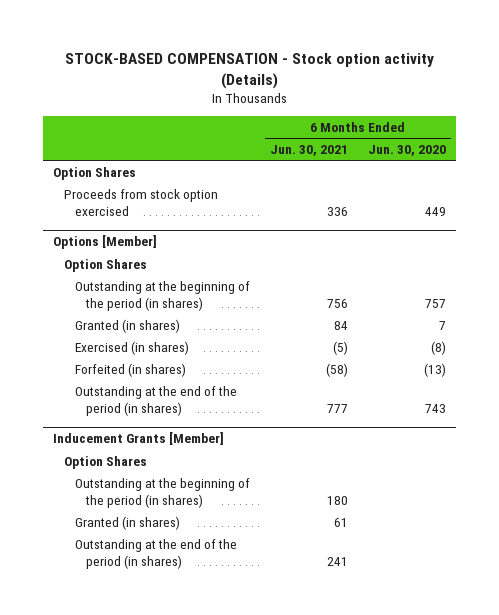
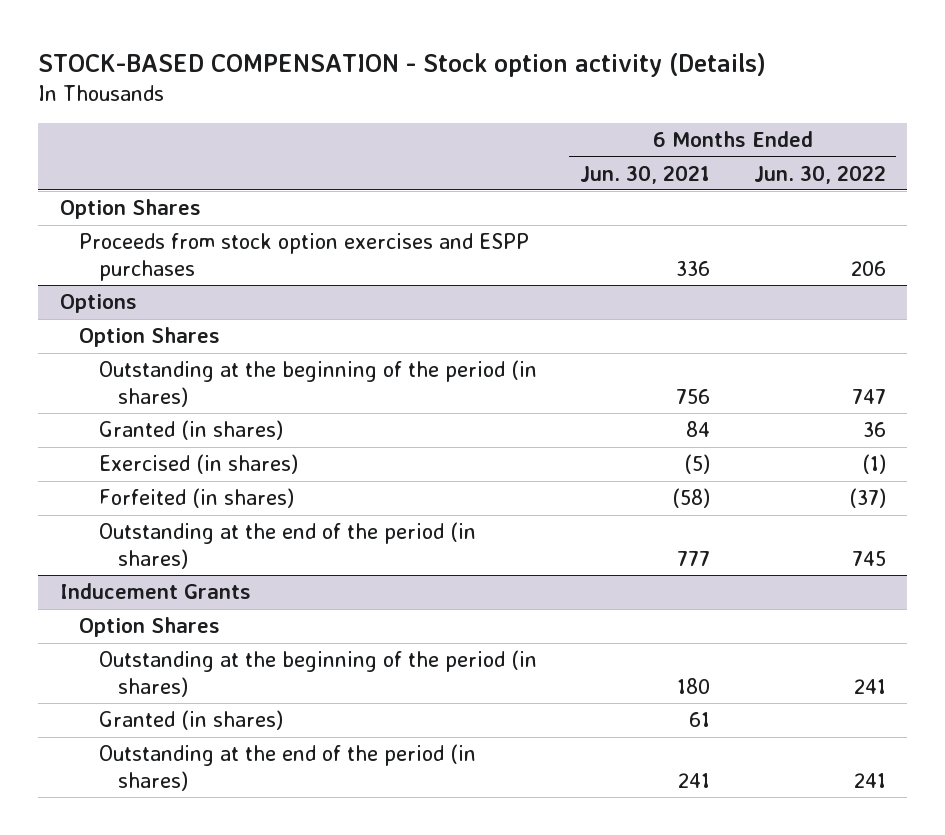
[367,144,446,156] Jun. 30, 2020 -> none
none -> [753,164,886,184] Jun. 30, 2022
[64,188,219,216] Proceeds from stock option exercised -> [79,233,530,281] Proceeds from stock option exercises and ESPP purchases
[53,235,158,250] Options [Member] -> [59,294,137,314] Options
[53,432,225,446] Inducement Grants [Member] -> [59,583,251,600] Inducement Grants

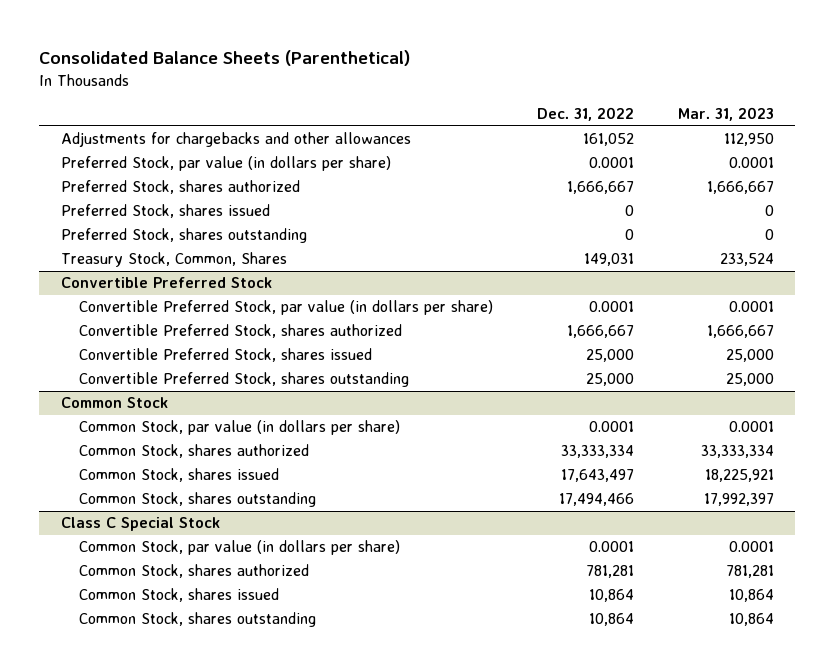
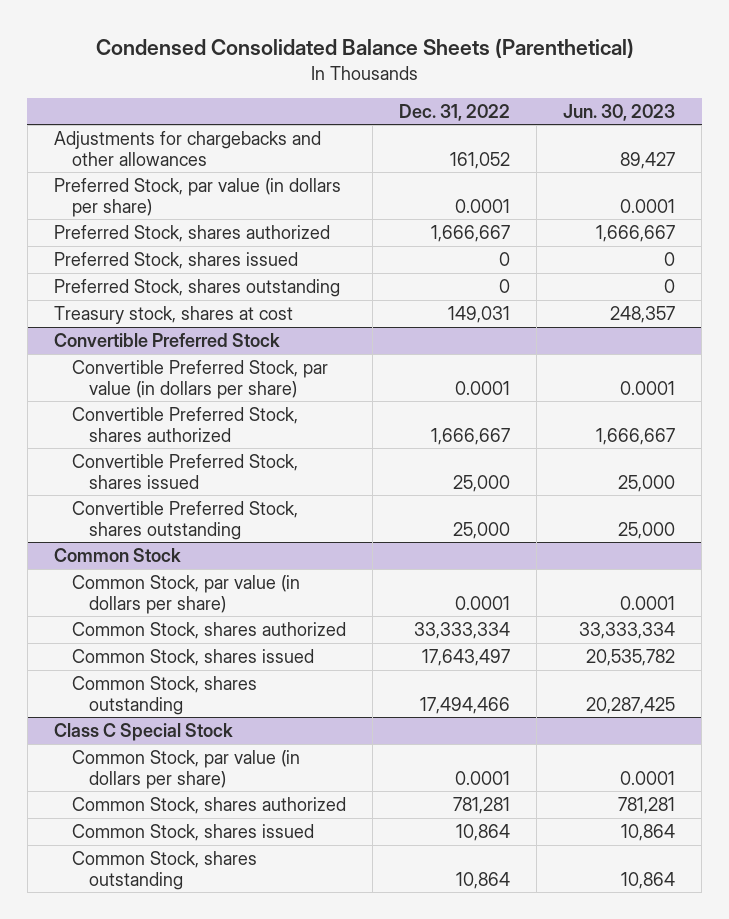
[39,50,411,67] Consolidated Balance Sheets (Parenthetical) -> [95,38,634,59] Condensed Consolidated Balance Sheets (Parenthetical)
[677,107,774,122] Mar. 31, 2023 -> none
none -> [563,103,676,121] Jun. 30, 2023
[61,252,288,268] Treasury Stock, Common, Shares -> [53,305,293,324] Treasury stock, shares at cost

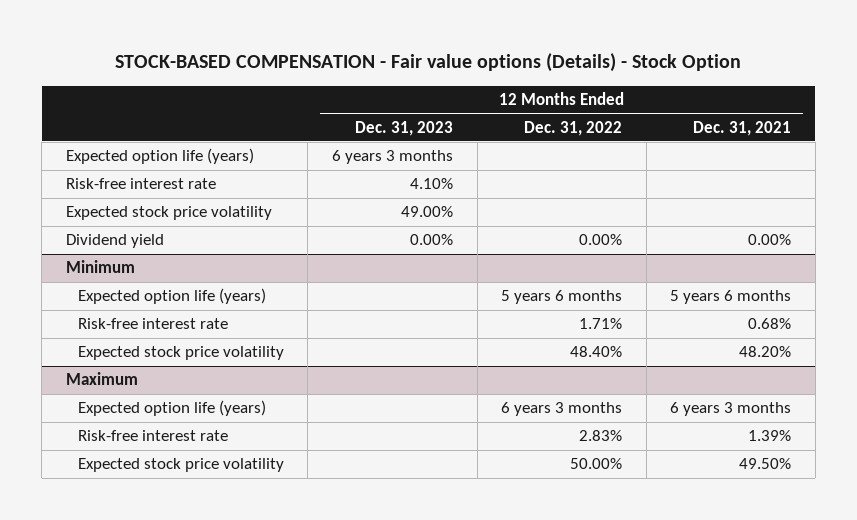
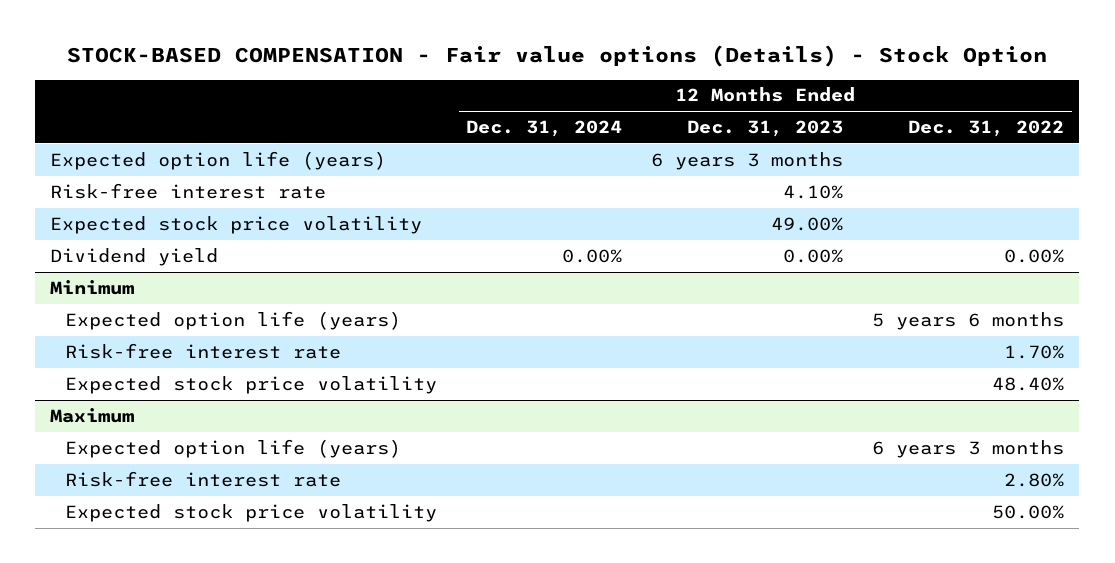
[693,120,792,136] Dec. 31, 2021 -> none
none -> [465,120,622,138] Dec. 31, 2024
[579,318,623,330] 1.71% -> [1004,344,1065,359] 1.70%
[579,430,623,442] 2.83% -> [1004,472,1065,487] 2.80%

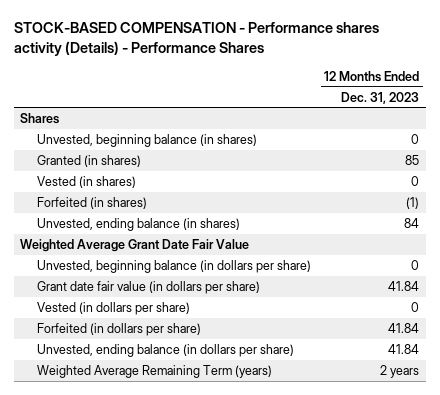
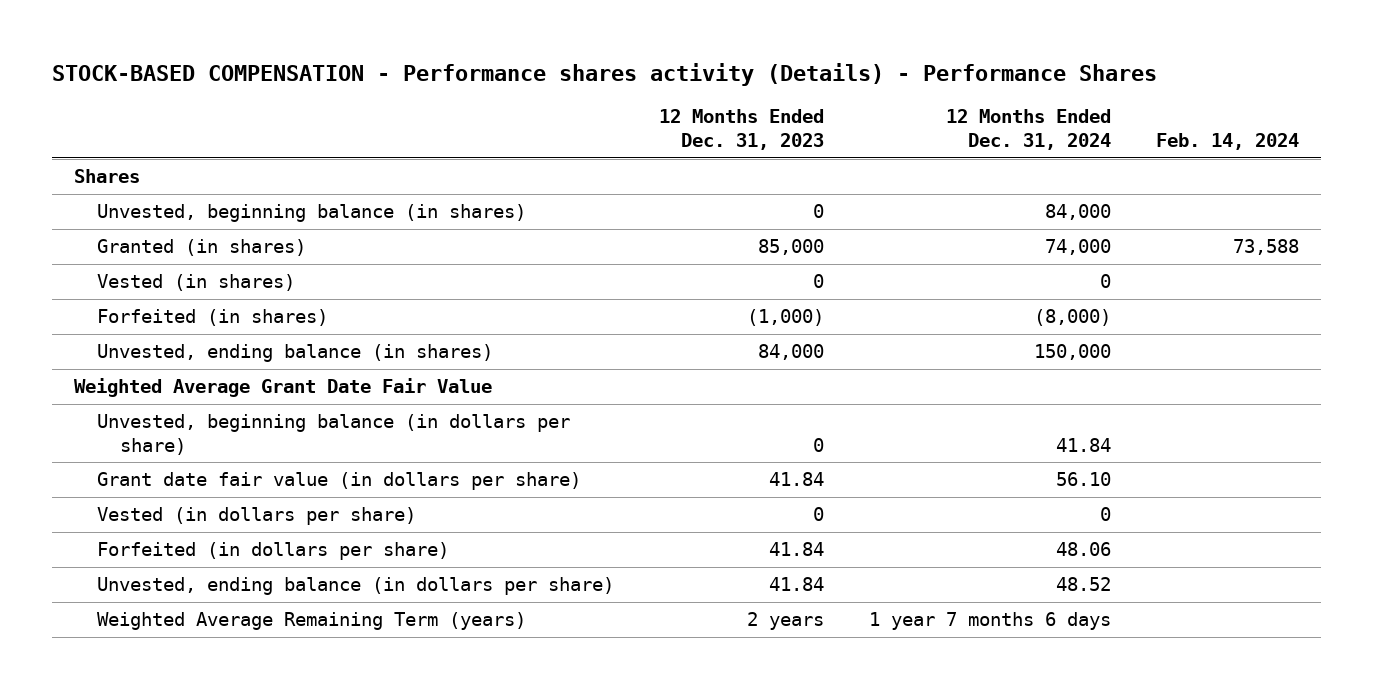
none -> [945,109,1111,151] 12 Months Ended Dec. 31, 2024
none -> [1155,133,1299,151] Feb. 14, 2024
[405,155,420,166] 85 -> [757,239,824,256] 85,000
[406,197,420,210] (1) -> [746,309,824,327] (1,000)
[404,218,420,229] 84 -> [757,344,824,361] 84,000

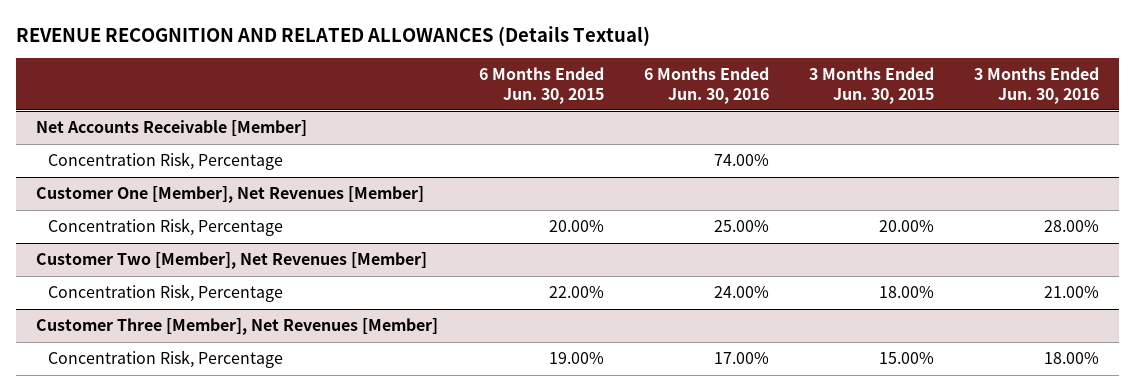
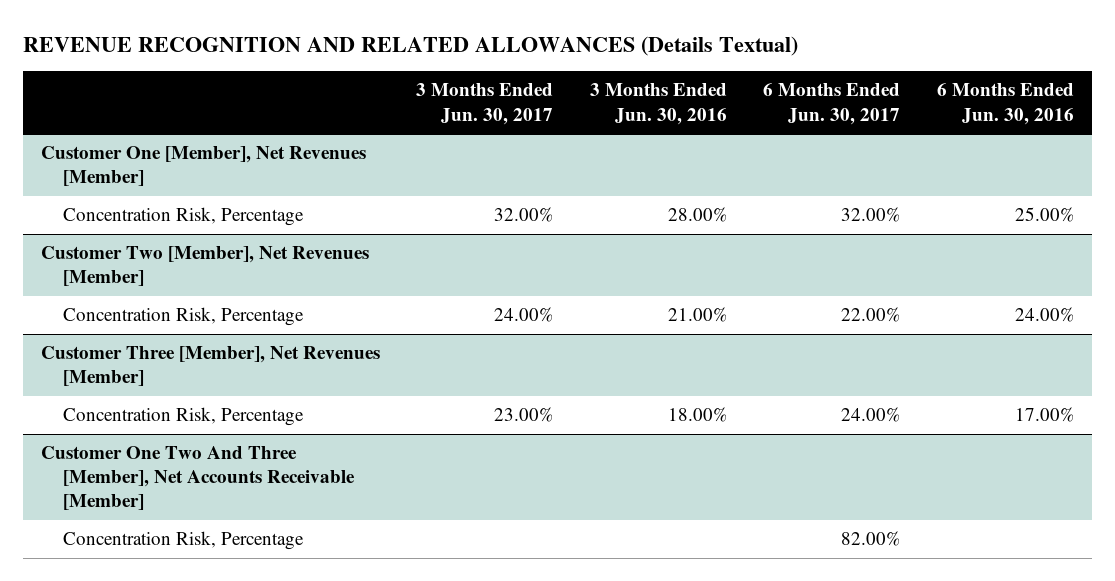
[478,66,604,104] 6 Months Ended Jun. 30, 2015 -> none
[808,66,934,104] 3 Months Ended Jun. 30, 2015 -> none
none -> [416,83,554,125] 3 Months Ended Jun. 30, 2017
none -> [763,83,901,125] 6 Months Ended Jun. 30, 2017
[36,120,308,137] Net Accounts Receivable [Member] -> none
[48,152,284,171] Concentration Risk, Percentage -> none
none -> [40,446,355,511] Customer One Two And Three [Member], Net Accounts Receivable [Member]
none -> [62,531,304,551] Concentration Risk, Percentage

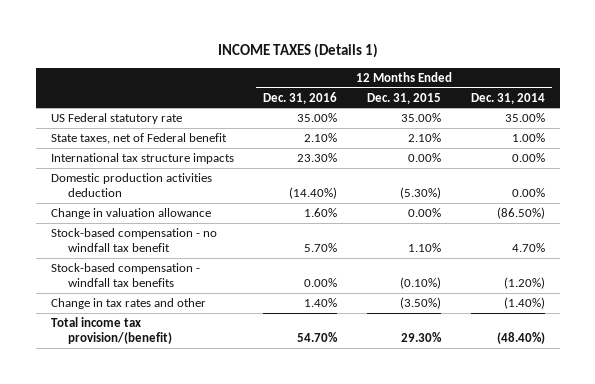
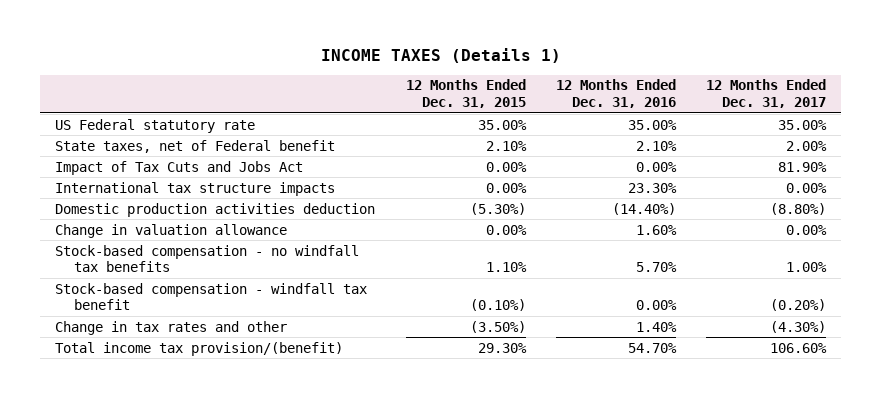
[470,92,545,104] Dec. 31, 2014 -> none
none -> [706,79,827,109] 12 Months Ended Dec. 31, 2017
none -> [55,160,304,175] Impact of Tax Cuts and Jobs Act
[50,227,217,253] Stock-based compensation - no windfall tax benefit -> [55,244,360,273] Stock-based compensation - no windfall tax benefits
[50,262,200,288] Stock-based compensation - windfall tax benefits -> [55,282,368,311] Stock-based compensation - windfall tax benefit

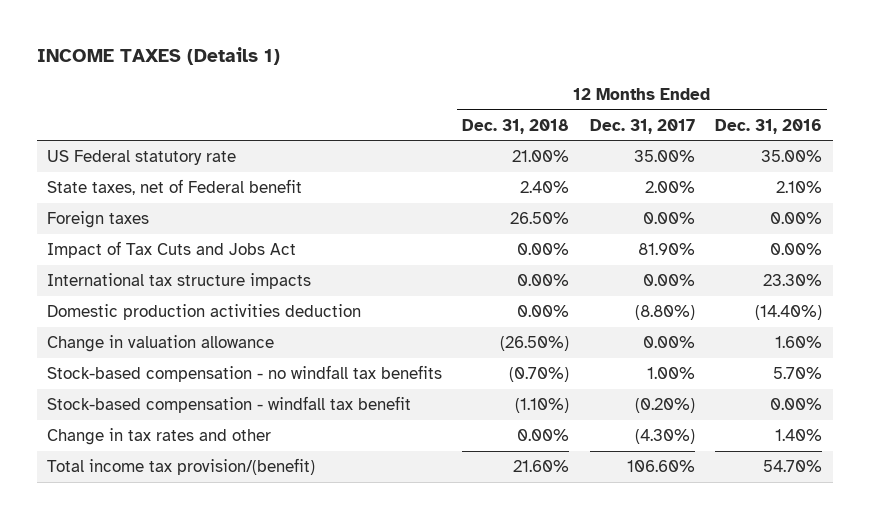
[405,79,526,109] 12 Months Ended Dec. 31, 2015 -> none
none -> [462,118,570,134] Dec. 31, 2018
none -> [46,211,149,229] Foreign taxes

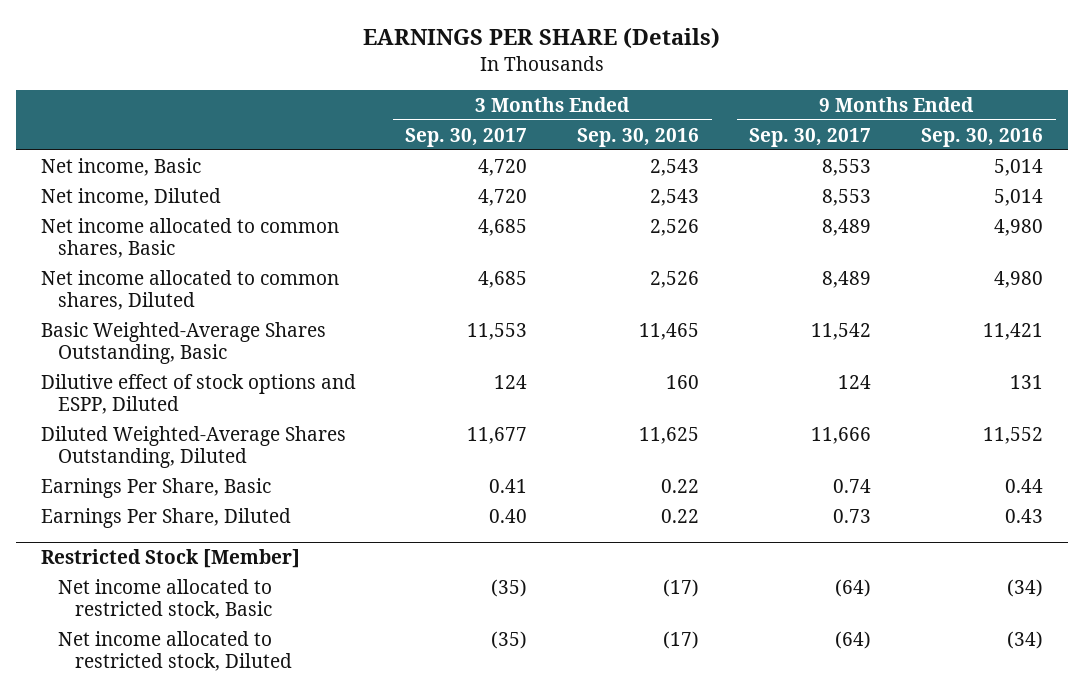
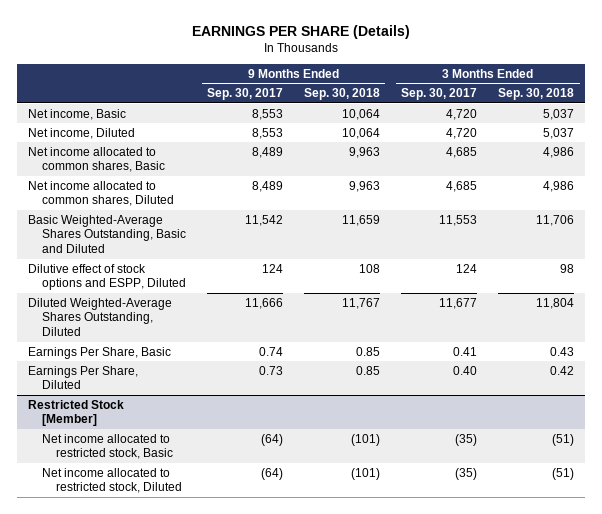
[577,127,700,147] Sep. 30, 2016 -> none
[921,127,1044,147] Sep. 30, 2016 -> none
none -> [304,88,381,101] Sep. 30, 2018
none -> [498,88,575,101] Sep. 30, 2018
[40,321,326,364] Basic Weighted-Average Shares Outstanding, Basic -> [27,214,186,254] Basic Weighted-Average Shares Outstanding, Basic and Diluted

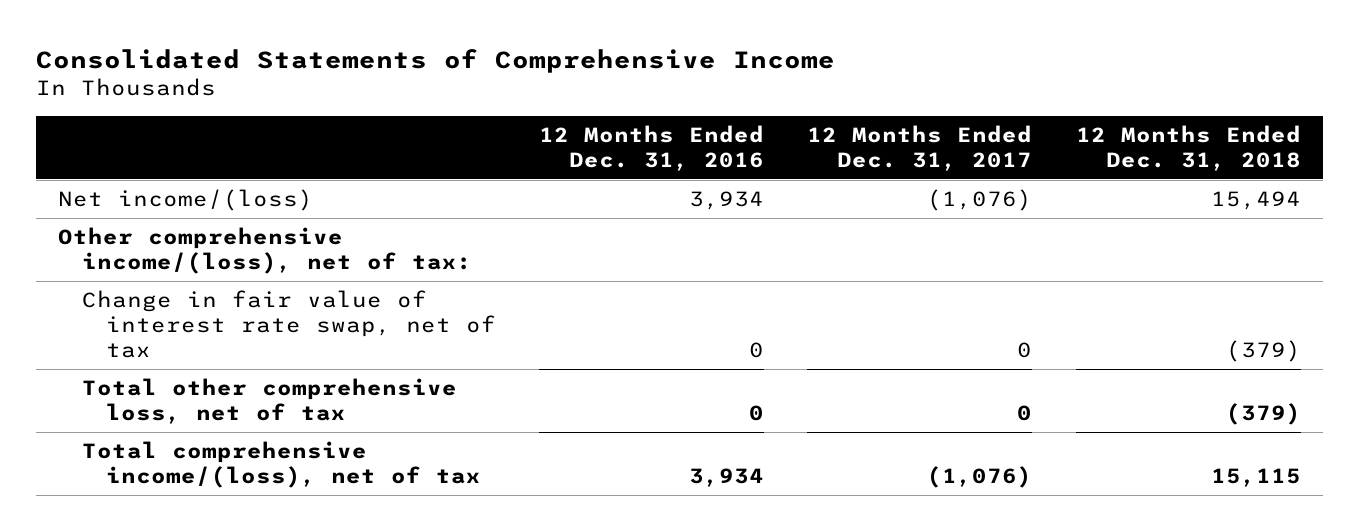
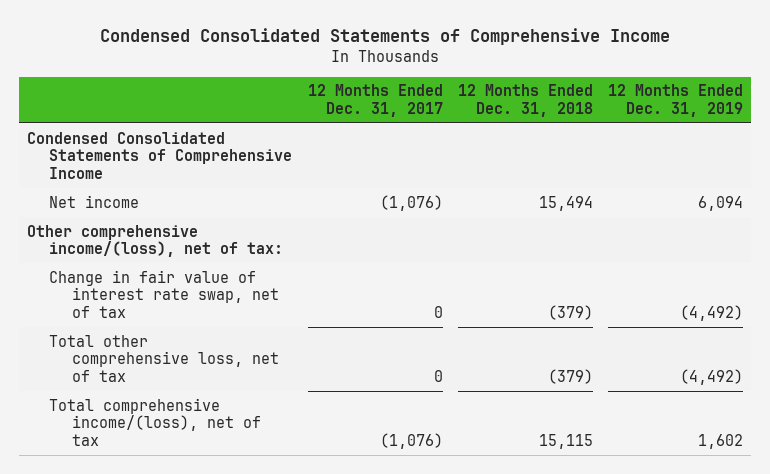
[35,48,835,73] Consolidated Statements of Comprehensive Income -> [99,27,670,45] Condensed Consolidated Statements of Comprehensive Income
[539,125,765,172] 12 Months Ended Dec. 31, 2016 -> none
none -> [608,84,744,117] 12 Months Ended Dec. 31, 2019
none -> [26,131,293,179] Condensed Consolidated Statements of Comprehensive Income
[57,189,313,212] Net income/(loss) -> [49,194,140,208] Net income

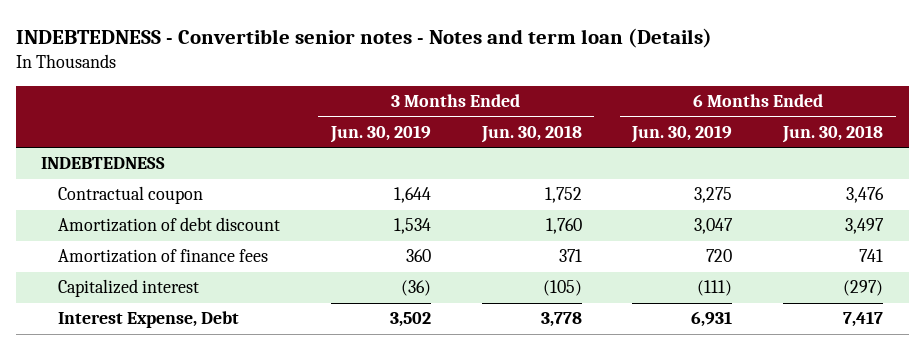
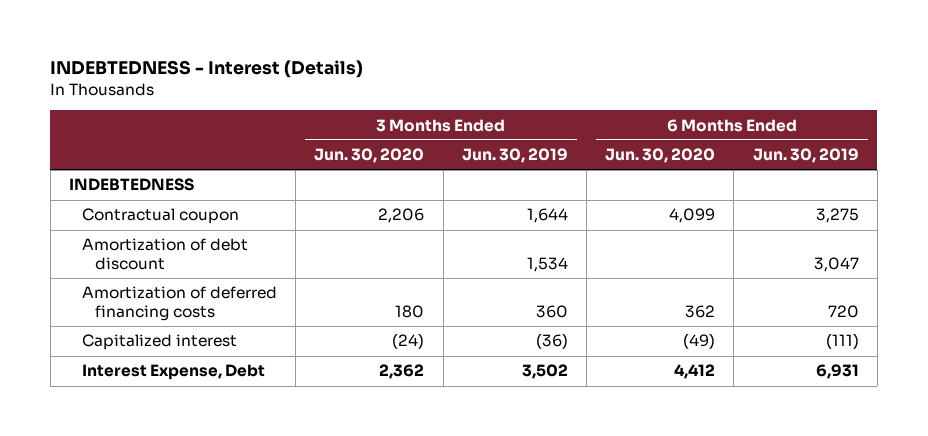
[15,27,712,48] INDEBTEDNESS - Convertible senior notes - Notes and term loan (Details) -> [50,60,364,79] INDEBTEDNESS - Interest (Details)
[480,125,582,144] Jun. 30, 2018 -> none
[782,125,884,144] Jun. 30, 2018 -> none
none -> [314,148,425,164] Jun. 30, 2020
none -> [605,148,716,164] Jun. 30, 2020
[58,249,269,264] Amortization of finance fees -> [81,286,277,321] Amortization of deferred financing costs

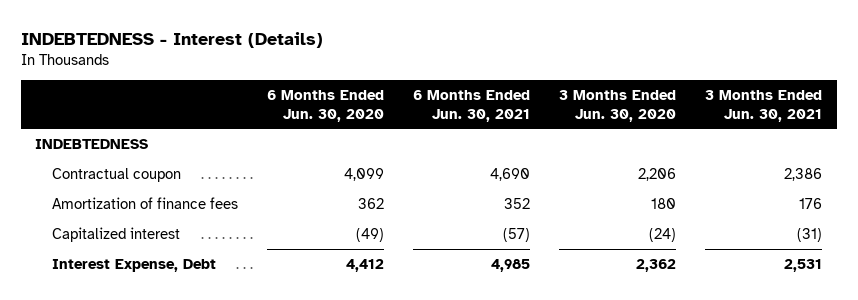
[461,148,568,164] Jun. 30, 2019 -> none
[752,148,859,164] Jun. 30, 2019 -> none
none -> [413,90,531,122] 6 Months Ended Jun. 30, 2021
none -> [705,90,823,122] 3 Months Ended Jun. 30, 2021
[81,238,248,270] Amortization of debt discount -> none
[81,286,277,321] Amortization of deferred financing costs -> [52,197,239,210] Amortization of finance fees

